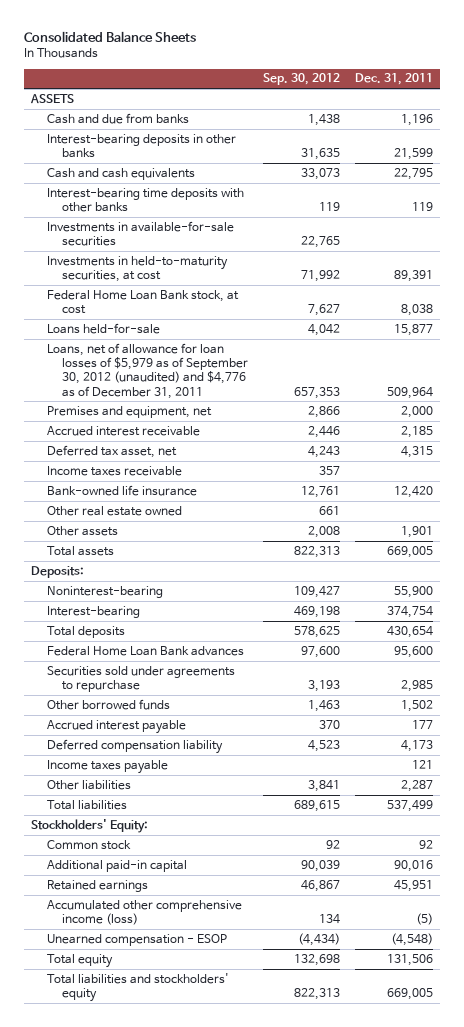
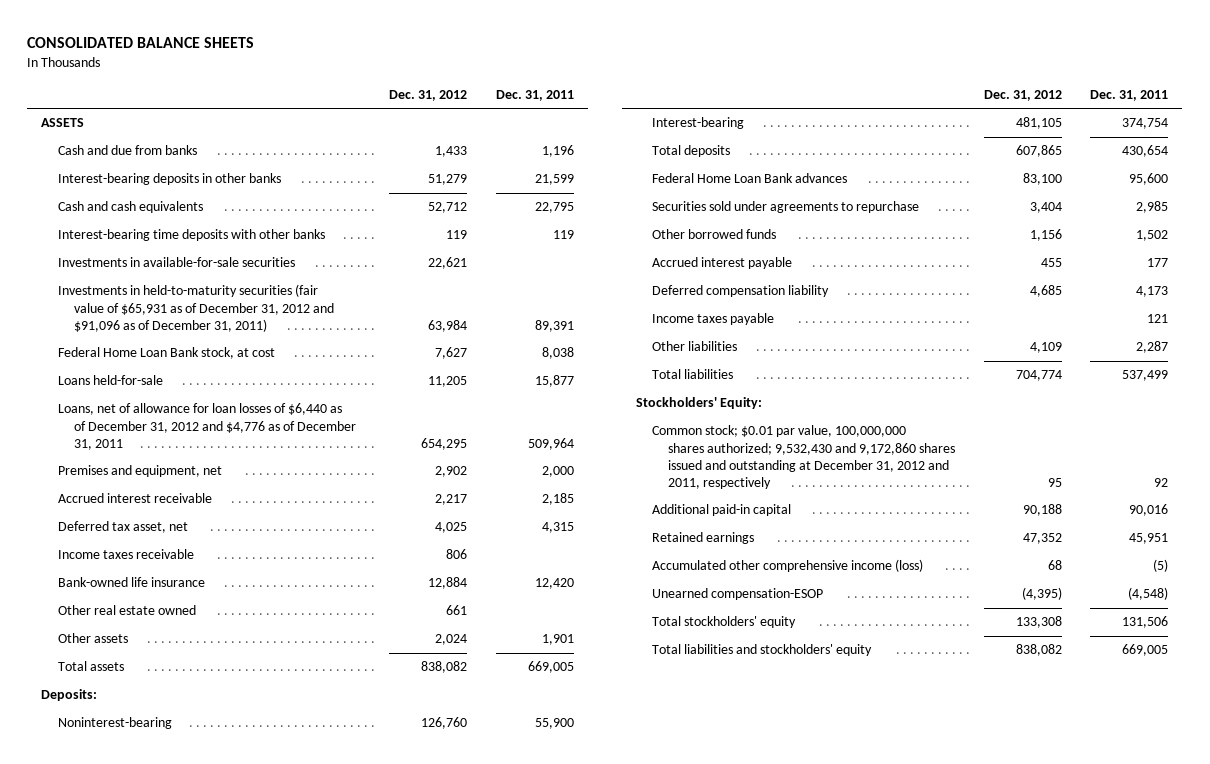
[23,30,196,42] Consolidated Balance Sheets -> [27,37,255,49] CONSOLIDATED BALANCE SHEETS
[262,73,340,86] Sep. 30, 2012 -> none
none -> [389,89,468,101] Dec. 31, 2012
[46,255,228,283] Investments in held-to-maturity securities, at cost -> [57,284,334,332] Investments in held-to-maturity securities (fair value of $65,931 as of December 31, 2012 and $91,096 as of December 31, 2011)
[46,342,248,399] Loans, net of allowance for loan losses of $5,979 as of September 30, 2012 (unaudited) and $4,776 as of December 31, 2011 -> [57,403,356,450] Loans, net of allowance for loan losses of $6,440 as of December 31, 2012 and $4,776 as of December 31, 2011
[46,839,131,850] Common stock -> [652,425,956,489] Common stock; $0.01 par value, 100,000,000 shares authorized; 9,532,430 and 9,172,860 shares issued and outstanding at December 31, 2012 and 2011, respectively
[46,933,227,946] Unearned compensation - ESOP -> [652,588,824,601] Unearned compensation-ESOP
[46,953,113,968] Total equity -> [652,616,797,629] Total stockholders' equity

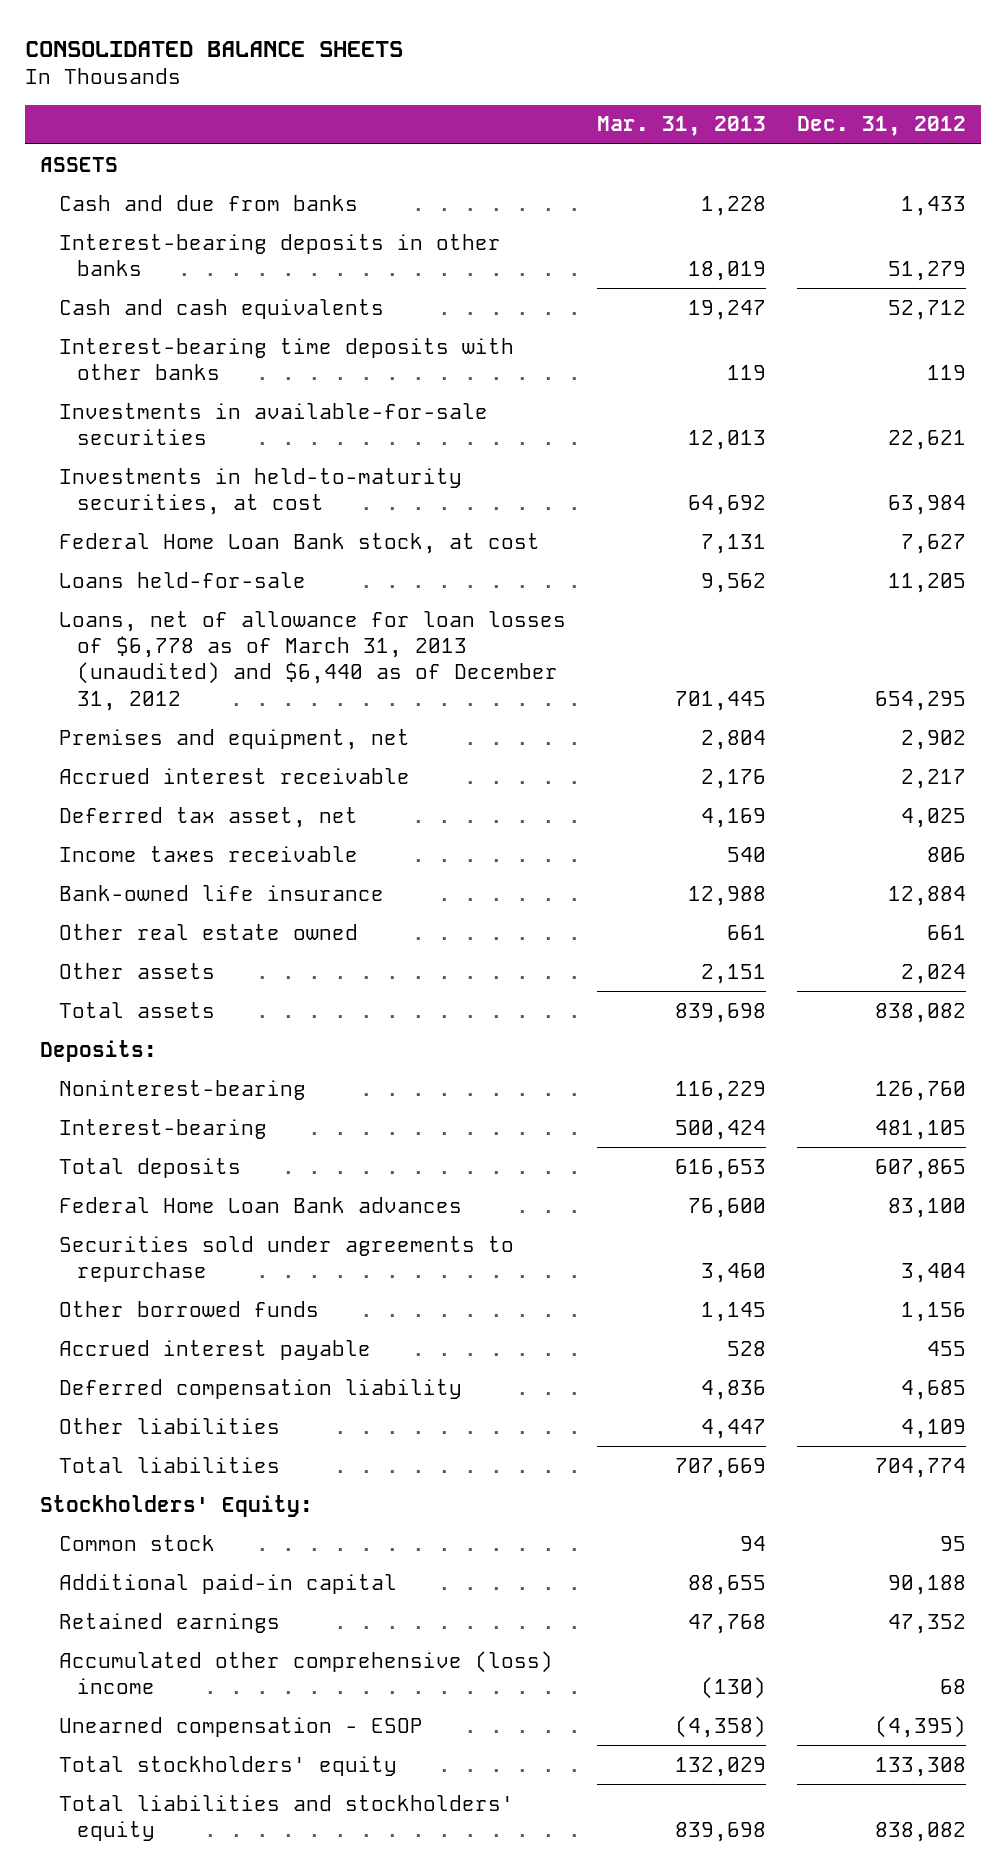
[495,89,574,101] Dec. 31, 2011 -> none
none -> [596,116,766,137] Mar. 31, 2013
[57,284,334,332] Investments in held-to-maturity securities (fair value of $65,931 as of December 31, 2012 and $91,096 as of December 31, 2011) -> [58,467,462,516] Investments in held-to-maturity securities, at cost
[57,403,356,450] Loans, net of allowance for loan losses of $6,440 as of December 31, 2012 and $4,776 as of December 31, 2011 -> [58,610,566,711] Loans, net of allowance for loan losses of $6,778 as of March 31, 2013 (unaudited) and $6,440 as of December 31, 2012
[652,313,775,326] Income taxes payable -> none
[652,425,956,489] Common stock; $0.01 par value, 100,000,000 shares authorized; 9,532,430 and 9,172,860 shares issued and outstanding at December 31, 2012 and 2011, respectively -> [58,1534,215,1551] Common stock
[652,559,924,573] Accumulated other comprehensive income (loss) -> [58,1650,553,1695] Accumulated other comprehensive (loss) income
[652,588,824,601] Unearned compensation-ESOP -> [58,1716,423,1737] Unearned compensation - ESOP

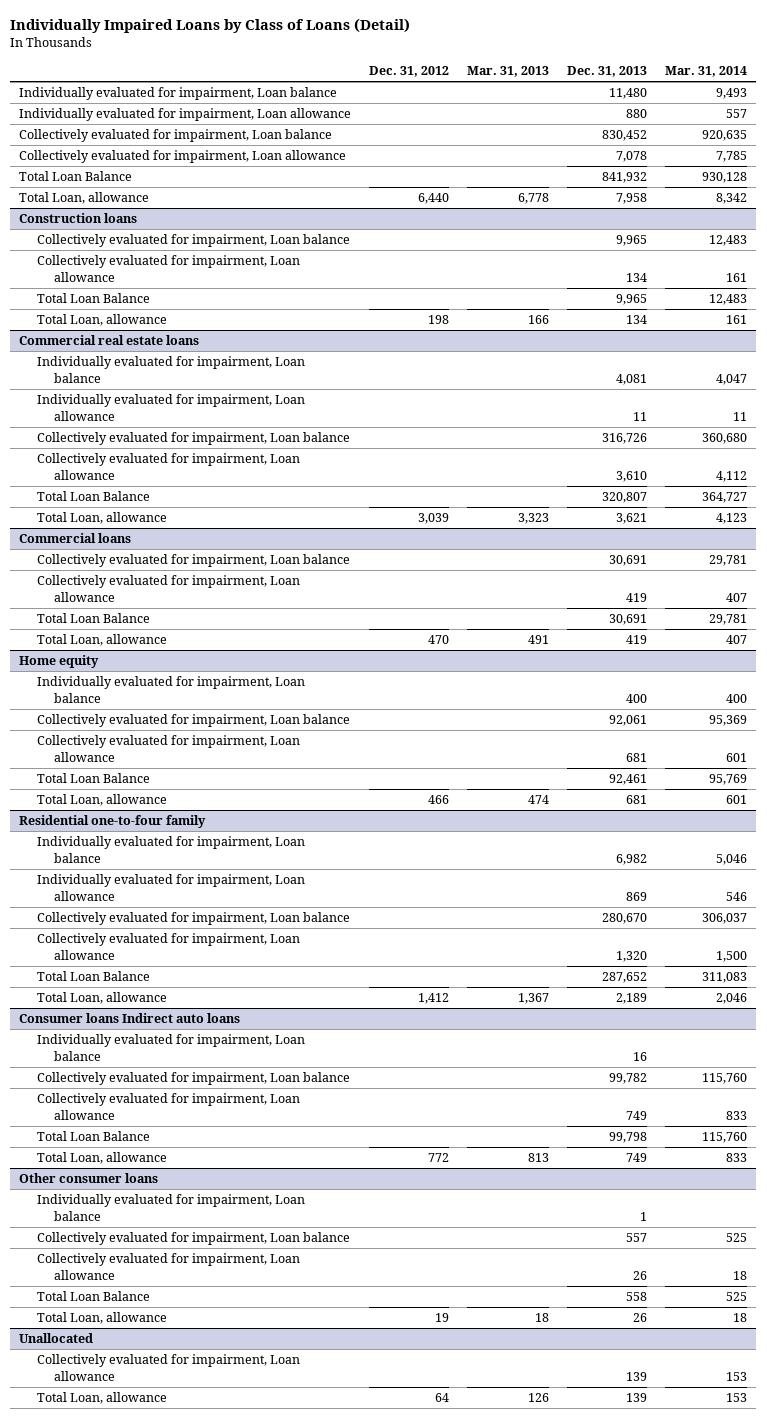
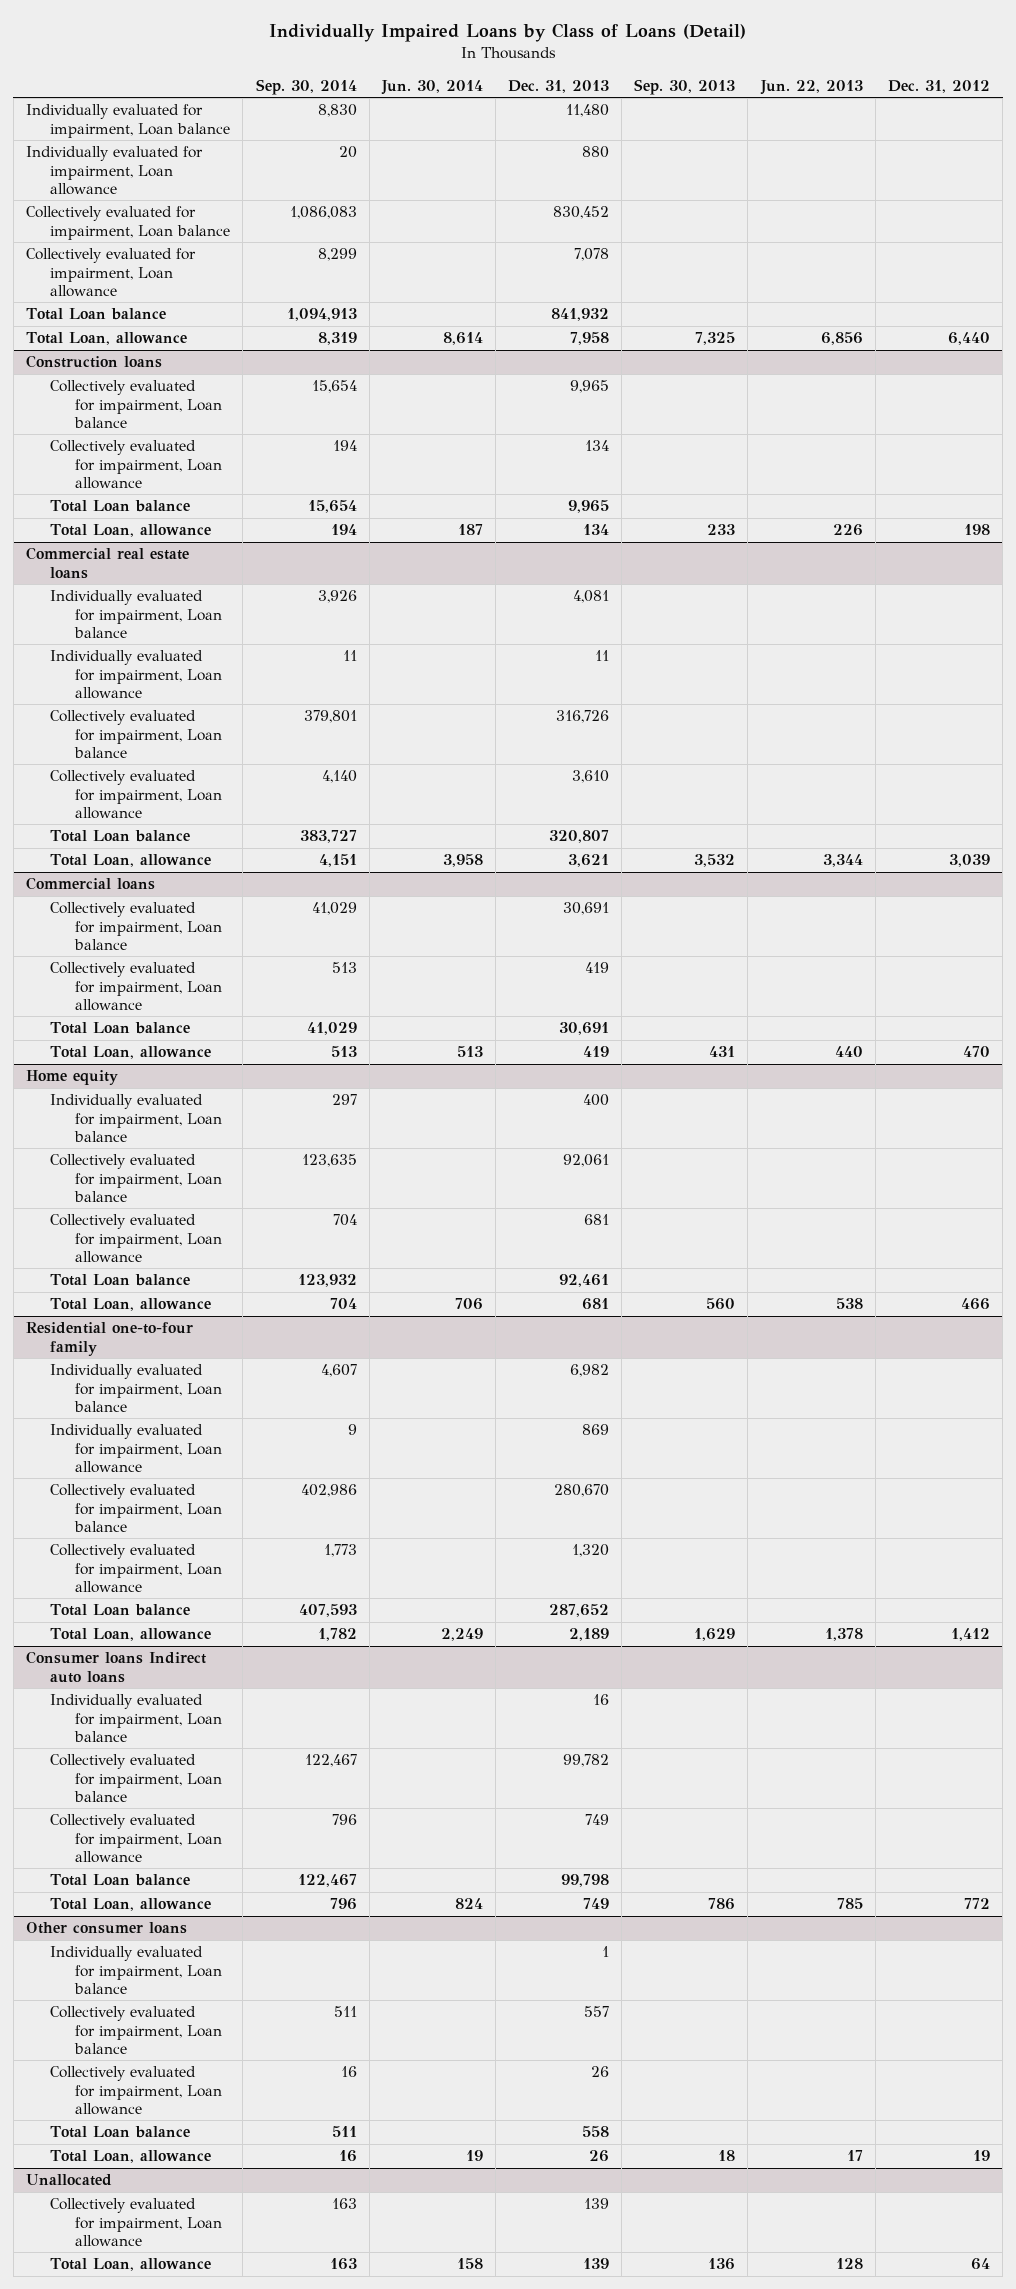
[467,66,550,78] Mar. 31, 2013 -> none
[665,66,748,78] Mar. 31, 2014 -> none
none -> [255,78,357,95] Sep. 30, 2014
none -> [380,79,483,95] Jun. 30, 2014
none -> [634,78,736,95] Sep. 30, 2013
none -> [759,79,863,95] Jun. 22, 2013
[19,171,133,182] Total Loan Balance -> [25,308,166,321] Total Loan balance
[36,293,150,304] Total Loan Balance -> [50,500,191,513] Total Loan balance
[36,491,150,502] Total Loan Balance -> [50,830,191,843] Total Loan balance
[36,613,150,624] Total Loan Balance -> [50,1022,191,1035] Total Loan balance
[36,773,150,784] Total Loan Balance -> [50,1274,191,1287] Total Loan balance
[36,971,150,982] Total Loan Balance -> [50,1604,191,1617] Total Loan balance
[36,1131,150,1142] Total Loan Balance -> [50,1874,191,1887] Total Loan balance
[36,1291,150,1302] Total Loan Balance -> [50,2126,191,2139] Total Loan balance

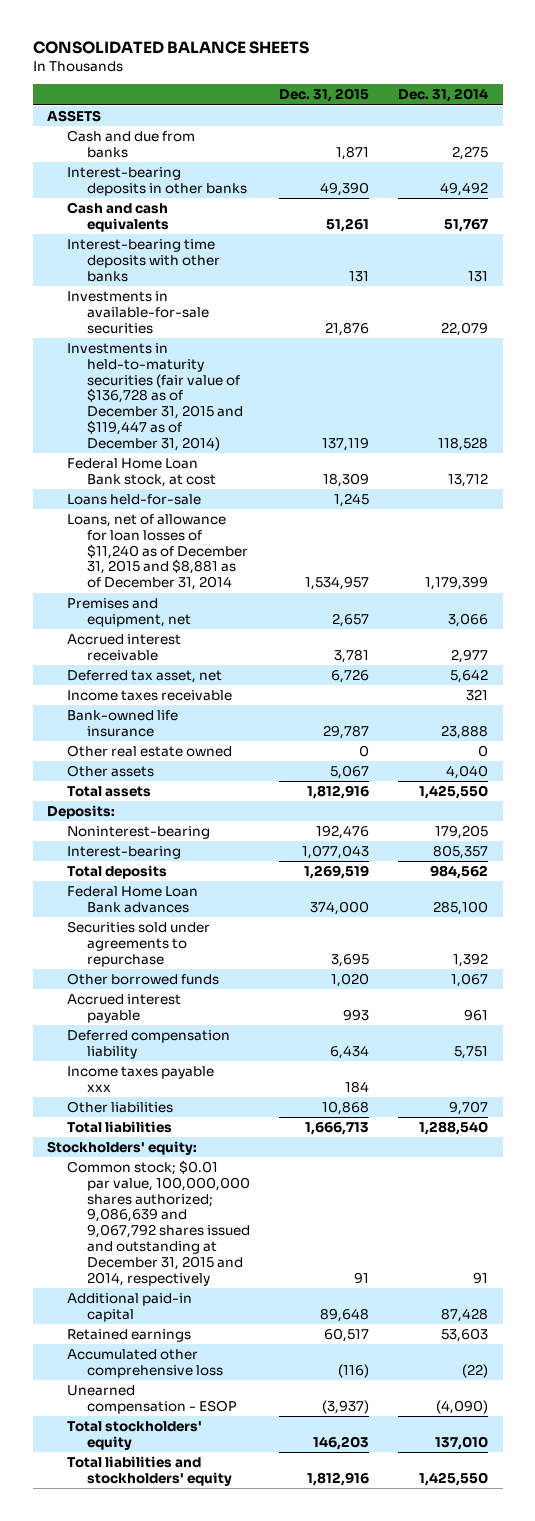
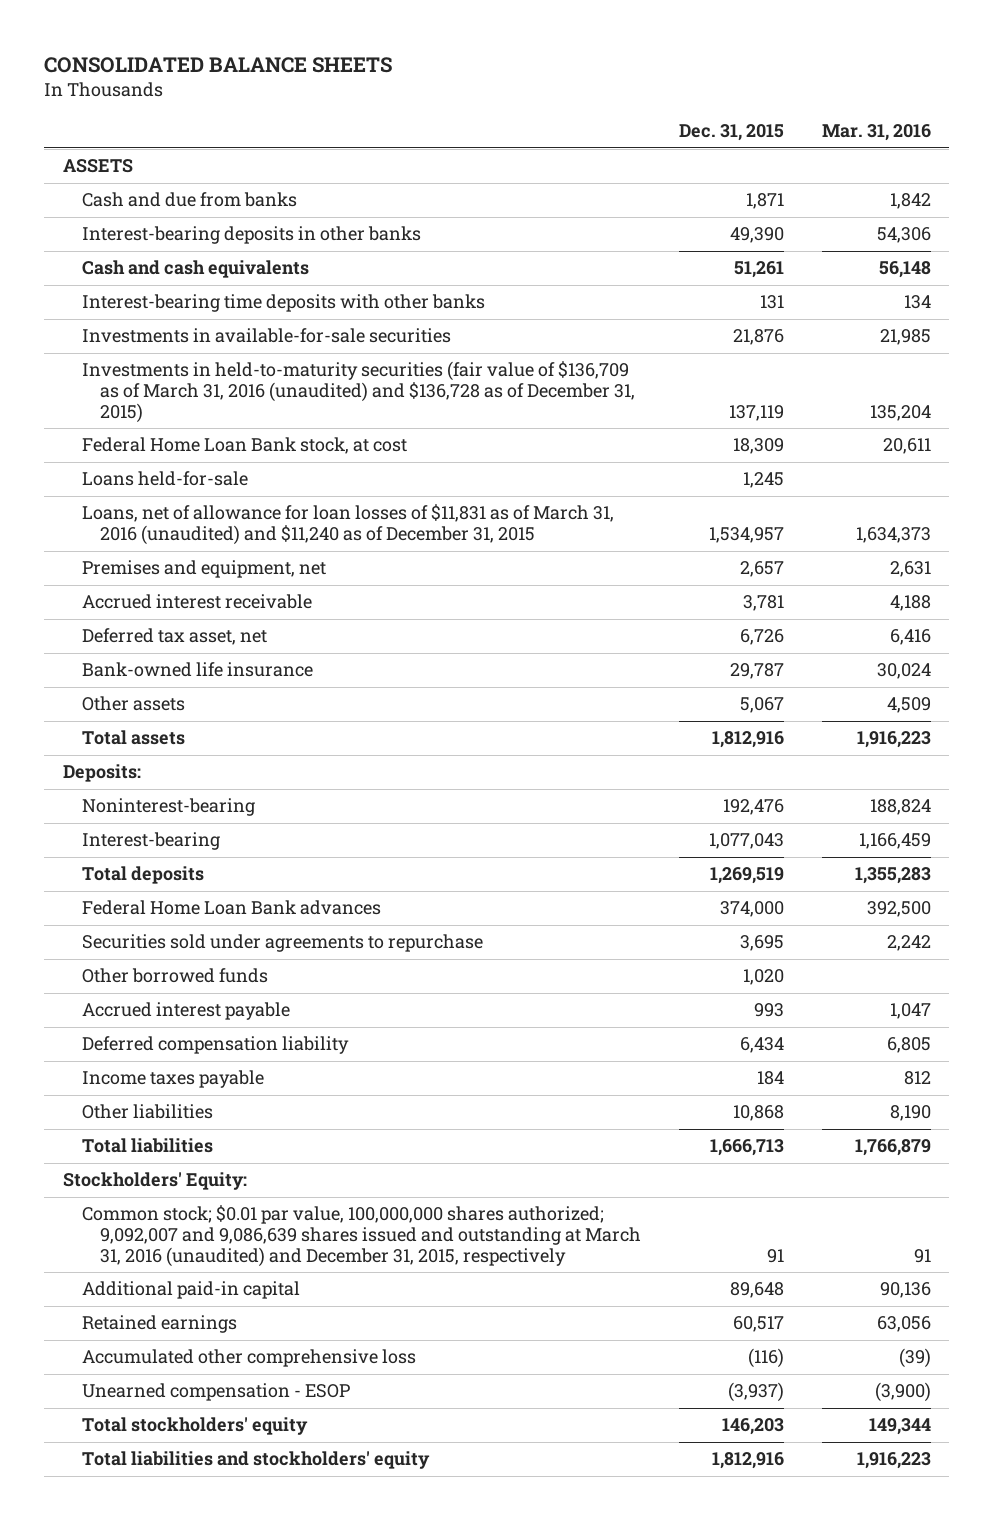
[398,88,489,103] Dec. 31, 2014 -> none
none -> [821,124,931,142] Mar. 31, 2016
[67,342,243,452] Investments in held-to-maturity securities (fair value of $136,728 as of December 31, 2015 and $119,447 as of December 31, 2014) -> [81,361,636,423] Investments in held-to-maturity securities (fair value of $136,709 as of March 31, 2016 (unaudited) and $136,728 as of December 31, 2015)
[67,513,248,591] Loans, net of allowance for loan losses of $11,240 as of December 31, 2015 and $8,881 as of December 31, 2014 -> [81,504,614,546] Loans, net of allowance for loan losses of $11,831 as of March 31, 2016 (unaudited) and $11,240 as of December 31, 2015
[67,689,233,701] Income taxes receivable -> none
[67,744,233,757] Other real estate owned -> none
[67,1065,215,1092] Income taxes payable xxx -> [81,1070,264,1089] Income taxes payable
[47,1140,198,1155] Stockholders' equity: -> [62,1172,247,1191] Stockholders' Equity:
[67,1159,250,1286] Common stock; $0.01 par value, 100,000,000 shares authorized; 9,086,639 and 9,067,792 shares issued and outstanding at December 31, 2015 and 2014, respectively -> [81,1205,642,1267] Common stock; $0.01 par value, 100,000,000 shares authorized; 9,092,007 and 9,086,639 shares issued and outstanding at March 31, 2016 (unaudited) and December 31, 2015, respectively

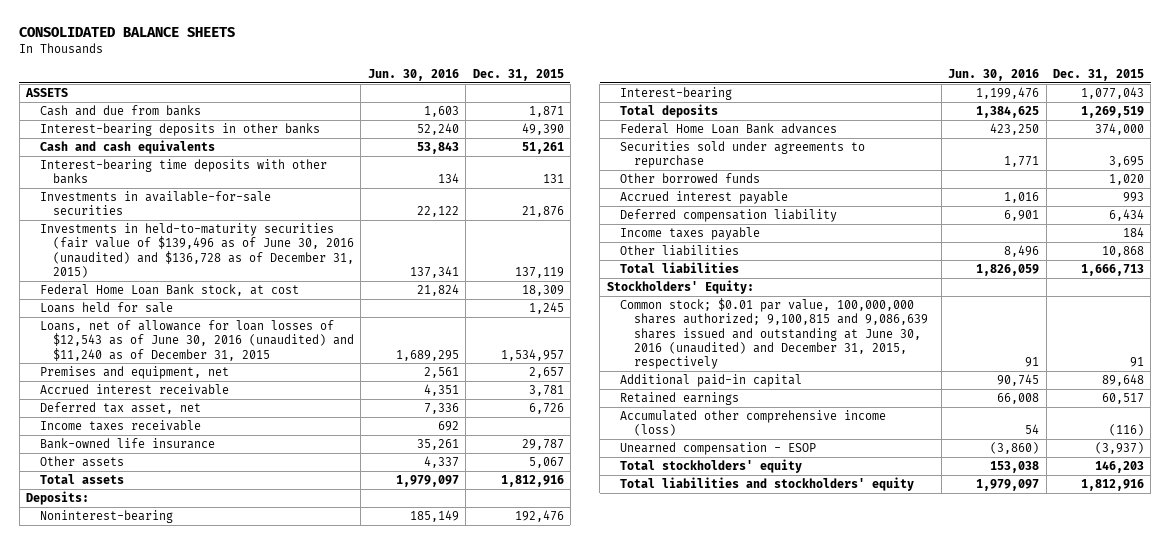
[821,124,931,142] Mar. 31, 2016 -> none
none -> [367,68,459,81] Jun. 30, 2016
[81,361,636,423] Investments in held-to-maturity securities (fair value of $136,709 as of March 31, 2016 (unaudited) and $136,728 as of December 31, 2015) -> [39,222,355,278] Investments in held-to-maturity securities (fair value of $139,496 as of June 30, 2016 (unaudited) and $136,728 as of December 31, 2015)
[81,471,248,487] Loans held-for-sale -> [39,301,173,313] Loans held for sale
[81,504,614,546] Loans, net of allowance for loan losses of $11,831 as of March 31, 2016 (unaudited) and $11,240 as of December 31, 2015 -> [39,319,355,361] Loans, net of allowance for loan losses of $12,543 as of June 30, 2016 (unaudited) and $11,240 as of December 31, 2015
none -> [39,419,201,431] Income taxes receivable
[81,1205,642,1267] Common stock; $0.01 par value, 100,000,000 shares authorized; 9,092,007 and 9,086,639 shares issued and outstanding at March 31, 2016 (unaudited) and December 31, 2015, respectively -> [620,297,928,370] Common stock; $0.01 par value, 100,000,000 shares authorized; 9,100,815 and 9,086,639 shares issued and outstanding at June 30, 2016 (unaudited) and December 31, 2015, respectively
[81,1349,416,1368] Accumulated other comprehensive loss -> [620,409,887,437] Accumulated other comprehensive income (loss)

